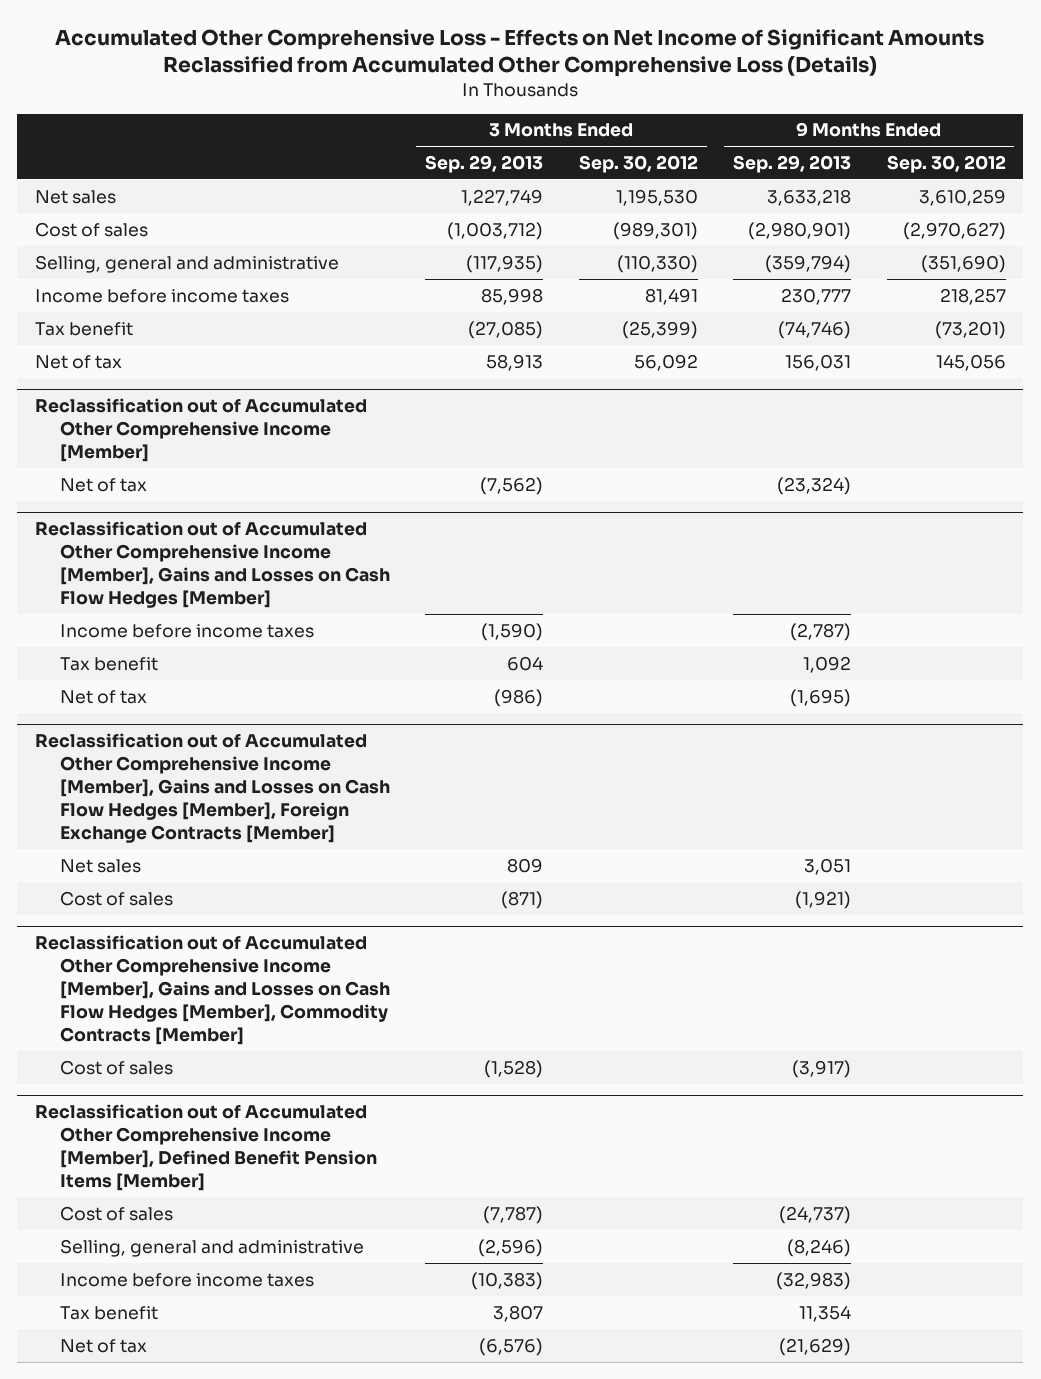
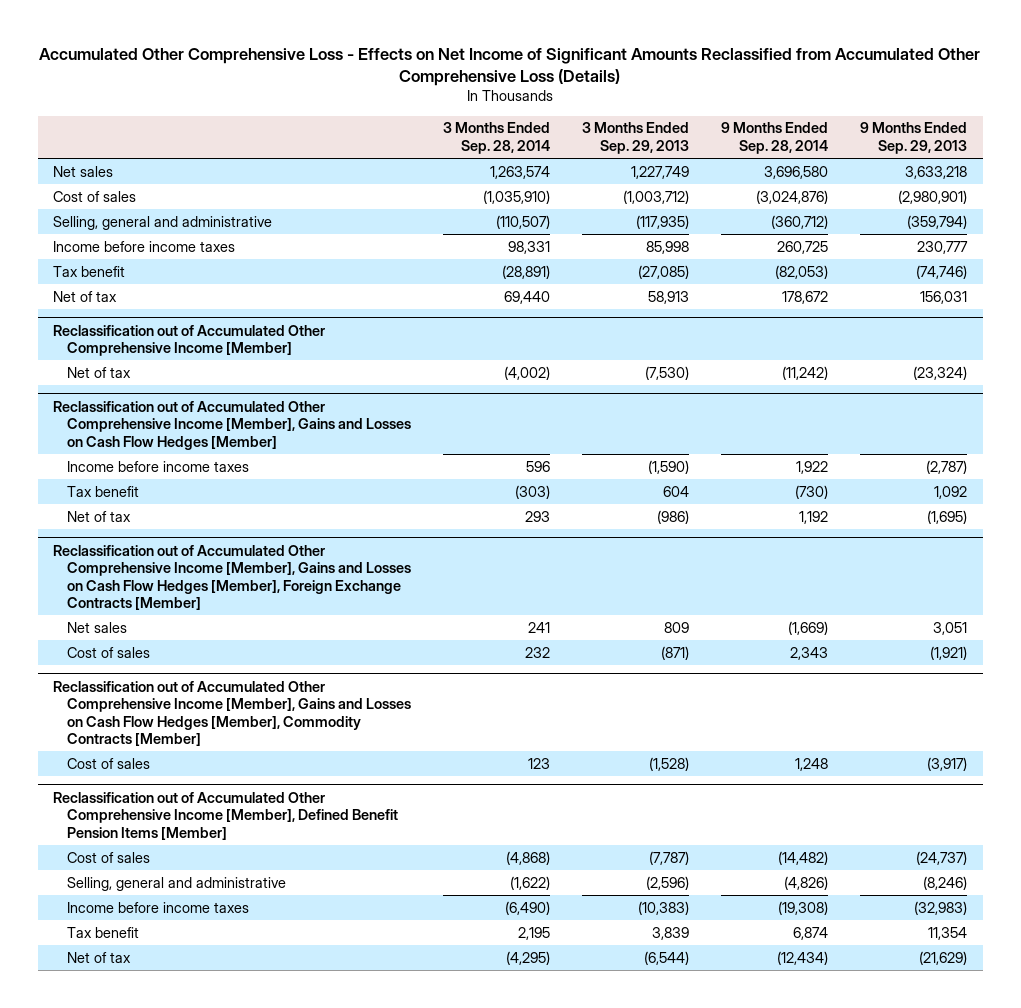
[578,154,698,173] Sep. 30, 2012 -> none
[886,154,1006,173] Sep. 30, 2012 -> none
none -> [443,122,551,154] 3 Months Ended Sep. 28, 2014
none -> [721,122,829,154] 9 Months Ended Sep. 28, 2014
[480,476,544,495] (7,562) -> [645,365,690,380] (7,530)
[493,1304,544,1322] 3,807 -> [652,926,690,940] 3,839
[479,1337,544,1356] (6,576) -> [644,950,690,965] (6,544)

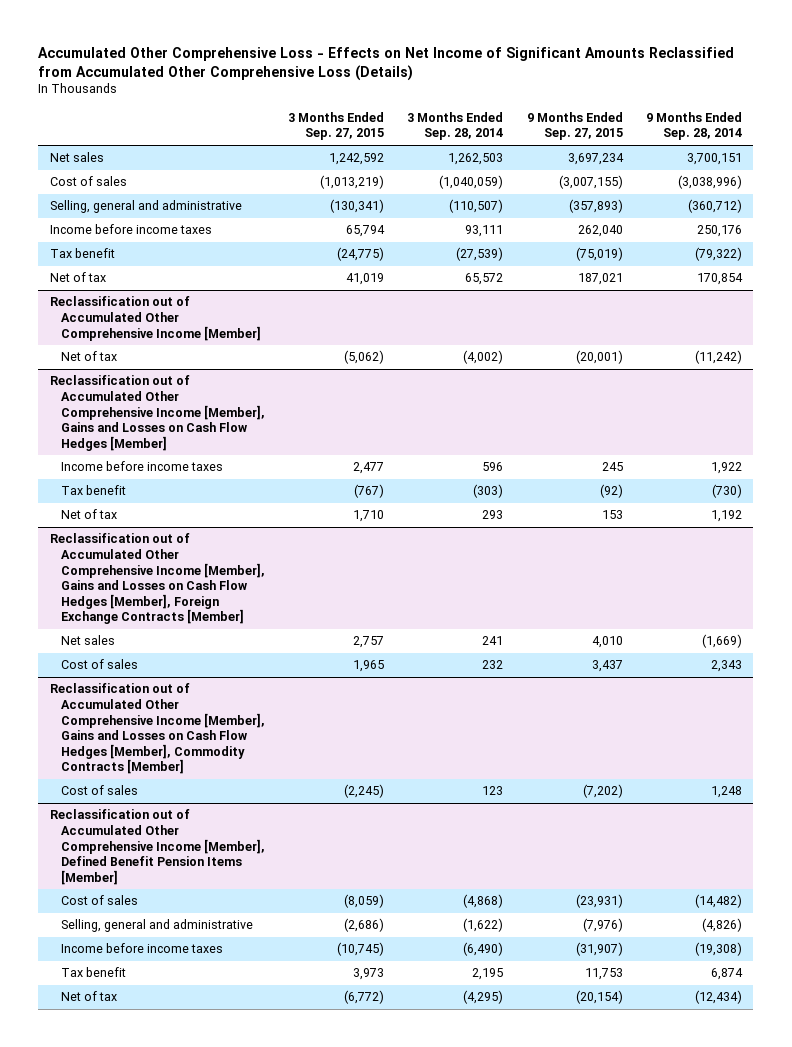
[582,122,690,154] 3 Months Ended Sep. 29, 2013 -> none
[860,122,968,154] 9 Months Ended Sep. 29, 2013 -> none
none -> [288,111,385,141] 3 Months Ended Sep. 27, 2015
none -> [526,111,623,141] 9 Months Ended Sep. 27, 2015
[490,165,551,179] 1,263,574 -> [448,153,504,166] 1,262,503
[764,165,829,179] 3,696,580 -> [686,153,742,166] 3,700,151
[483,189,551,204] (1,035,910) -> [439,175,504,190] (1,040,059)
[756,189,829,204] (3,024,876) -> [677,175,742,190] (3,038,996)
[508,240,551,254] 98,331 -> [465,225,504,238] 93,111
[777,240,829,254] 260,725 -> [696,225,742,238] 250,176
[502,264,551,279] (28,891) -> [456,247,504,262] (27,539)
[775,264,829,279] (82,053) -> [694,247,742,262] (79,322)
[504,290,551,304] 69,440 -> [465,273,504,286] 65,572
[782,290,829,304] 178,672 -> [696,273,743,286] 170,854

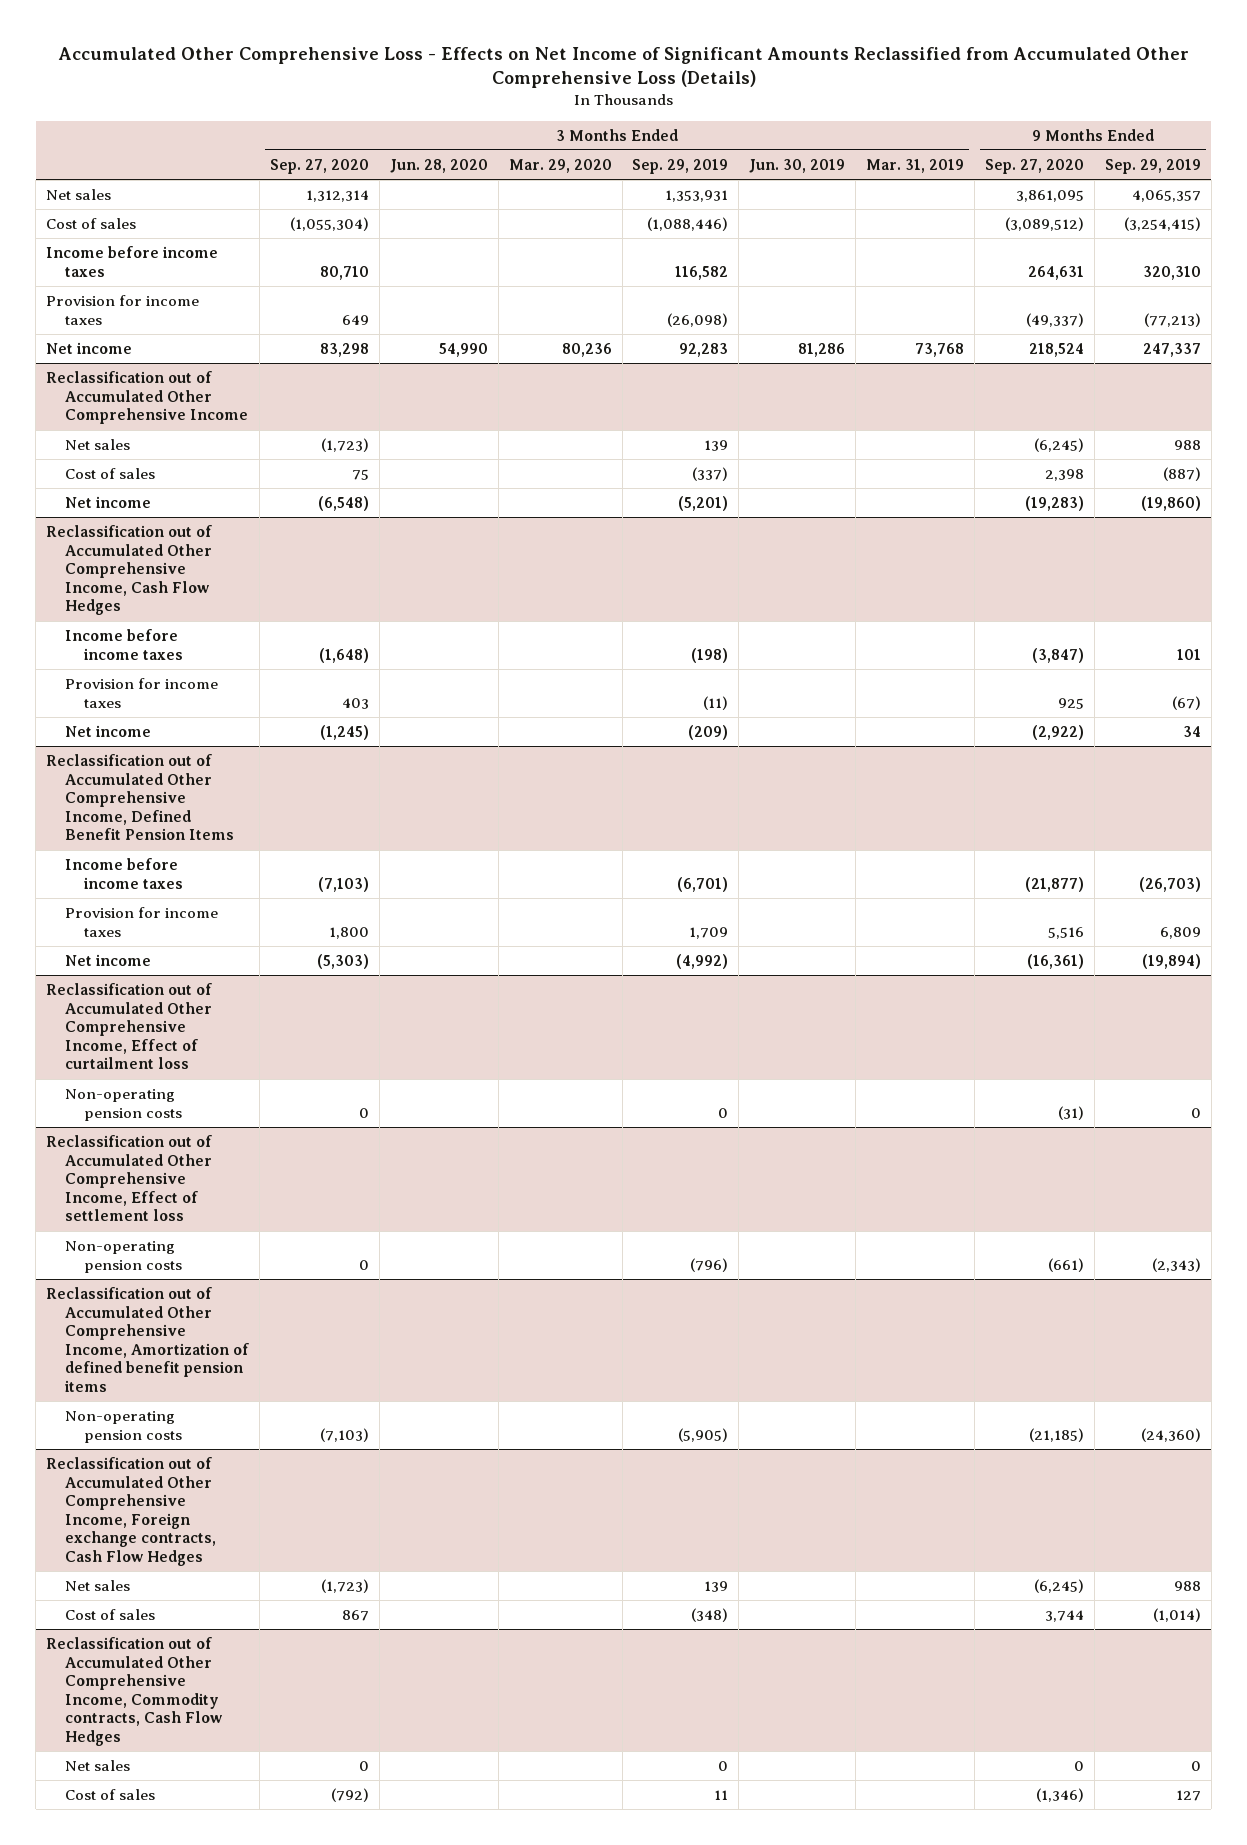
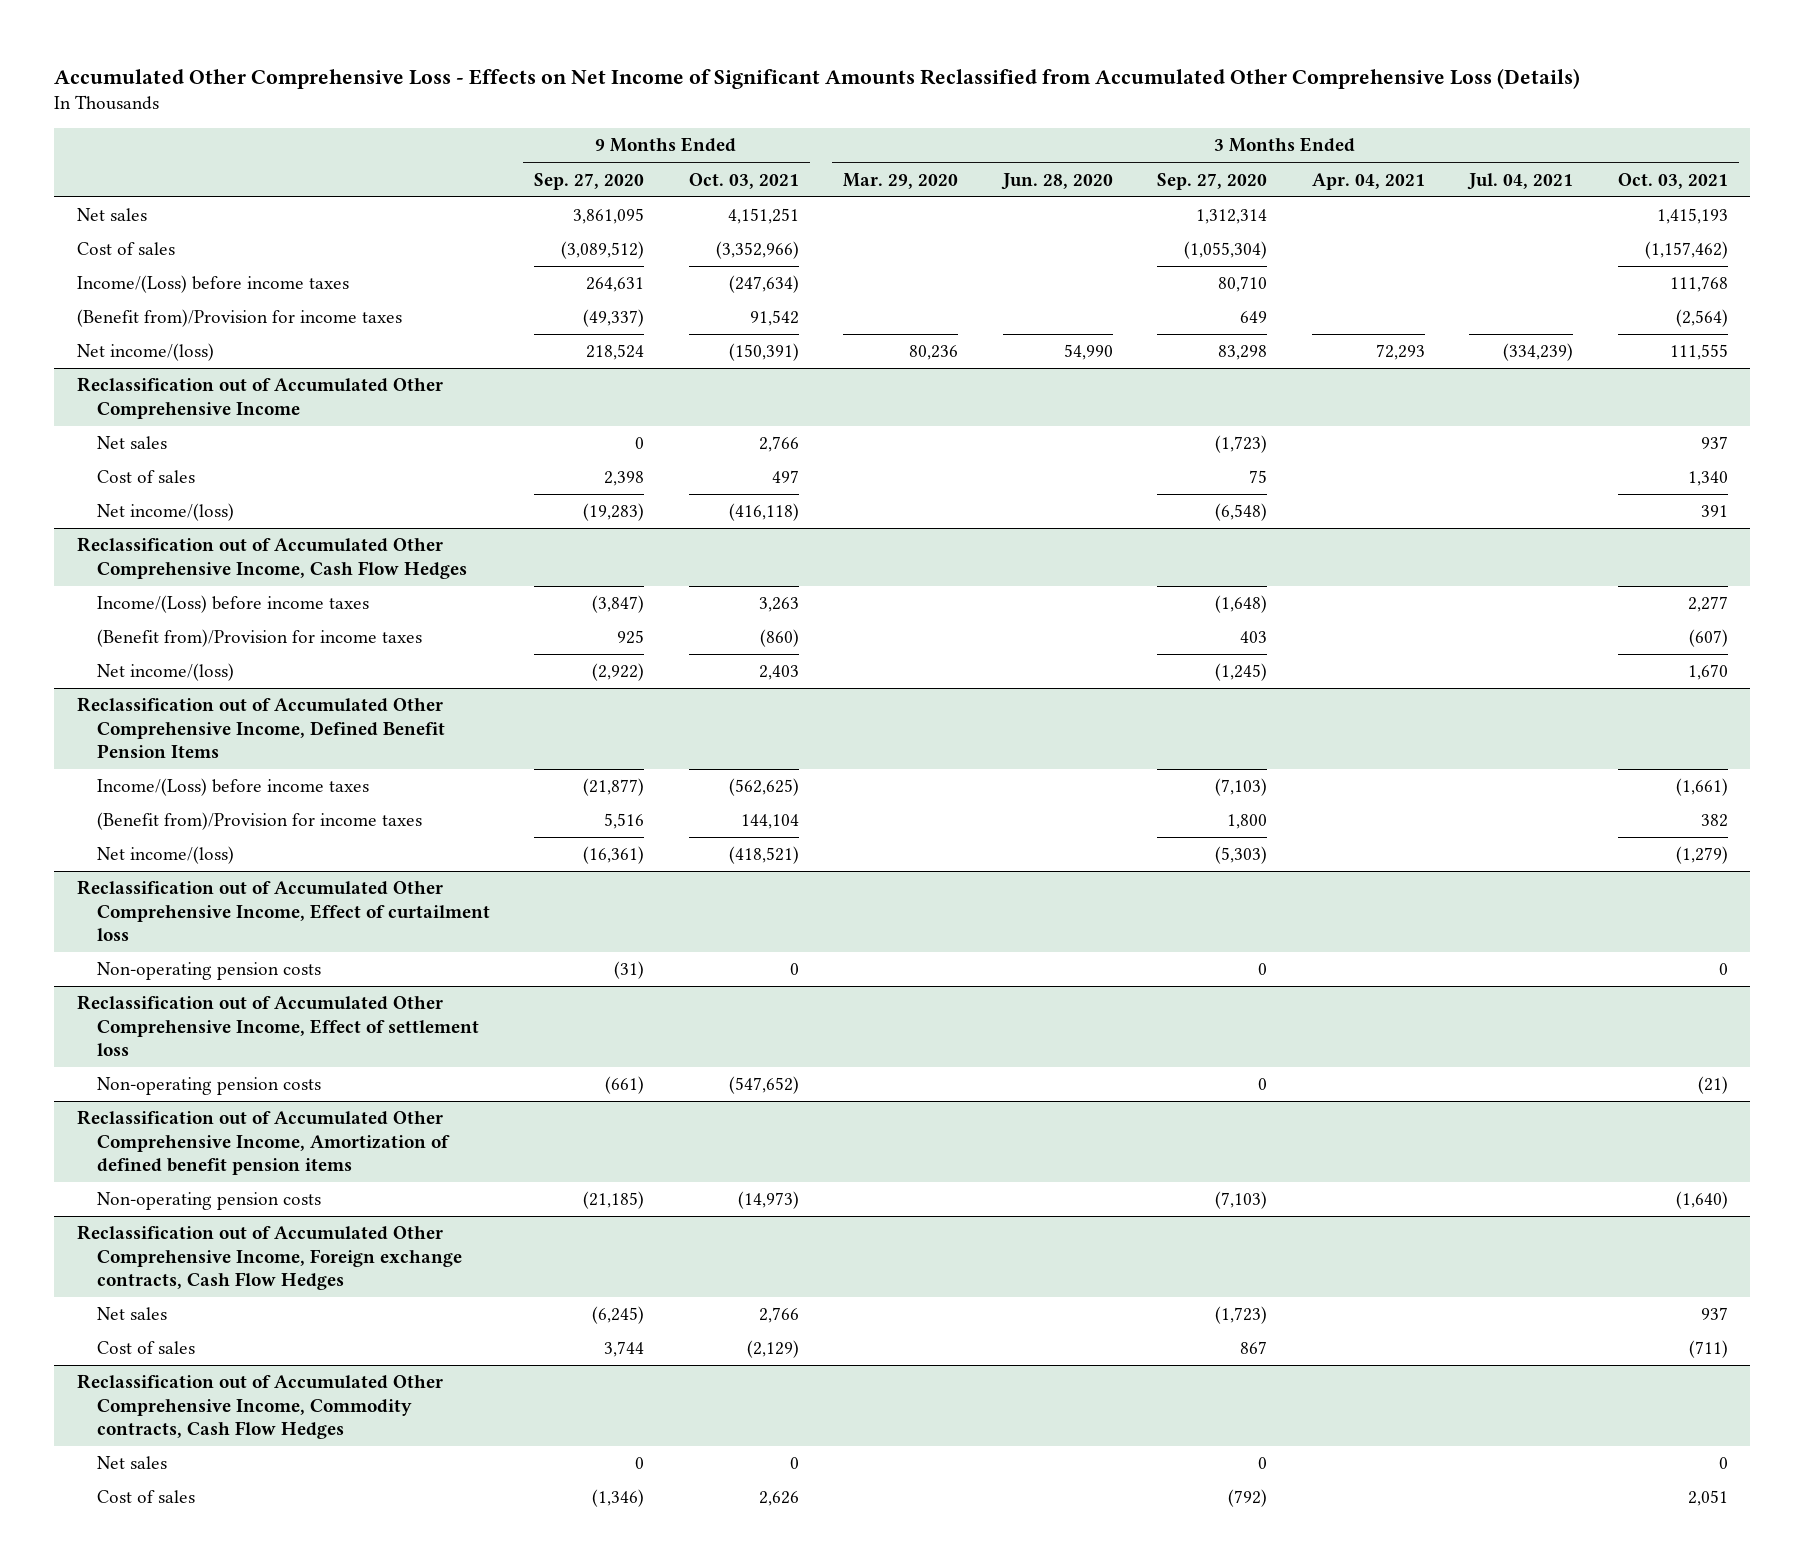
[632,159,729,175] Sep. 29, 2019 -> none
[749,159,846,174] Jun. 30, 2019 -> none
[866,159,965,174] Mar. 31, 2019 -> none
[1104,159,1201,175] Sep. 29, 2019 -> none
none -> [688,172,799,189] Oct. 03, 2021
none -> [1311,172,1425,190] Apr. 04, 2021
none -> [1467,172,1574,190] Jul. 04, 2021
none -> [1617,172,1728,189] Oct. 03, 2021
[46,246,219,277] Income before income taxes -> [76,275,349,294] Income/(Loss) before income taxes
[46,295,200,325] Provision for income taxes -> [76,309,402,328] (Benefit from)/Provision for income taxes
[46,342,133,355] Net income -> [76,343,214,362] Net income/(loss)
[1034,438,1085,453] (6,245) -> [635,437,645,450] 0
[65,496,152,509] Net income -> [96,503,234,522] Net income/(loss)
[65,629,183,660] Income before income taxes -> [96,595,369,614] Income/(Loss) before income taxes
[65,678,219,708] Provision for income taxes -> [96,629,422,648] (Benefit from)/Provision for income taxes
[65,725,152,738] Net income -> [96,663,234,682] Net income/(loss)
[65,858,183,889] Income before income taxes -> [96,778,369,797] Income/(Loss) before income taxes
[65,907,219,937] Provision for income taxes -> [96,812,422,831] (Benefit from)/Provision for income taxes
[65,954,152,967] Net income -> [96,846,234,865] Net income/(loss)

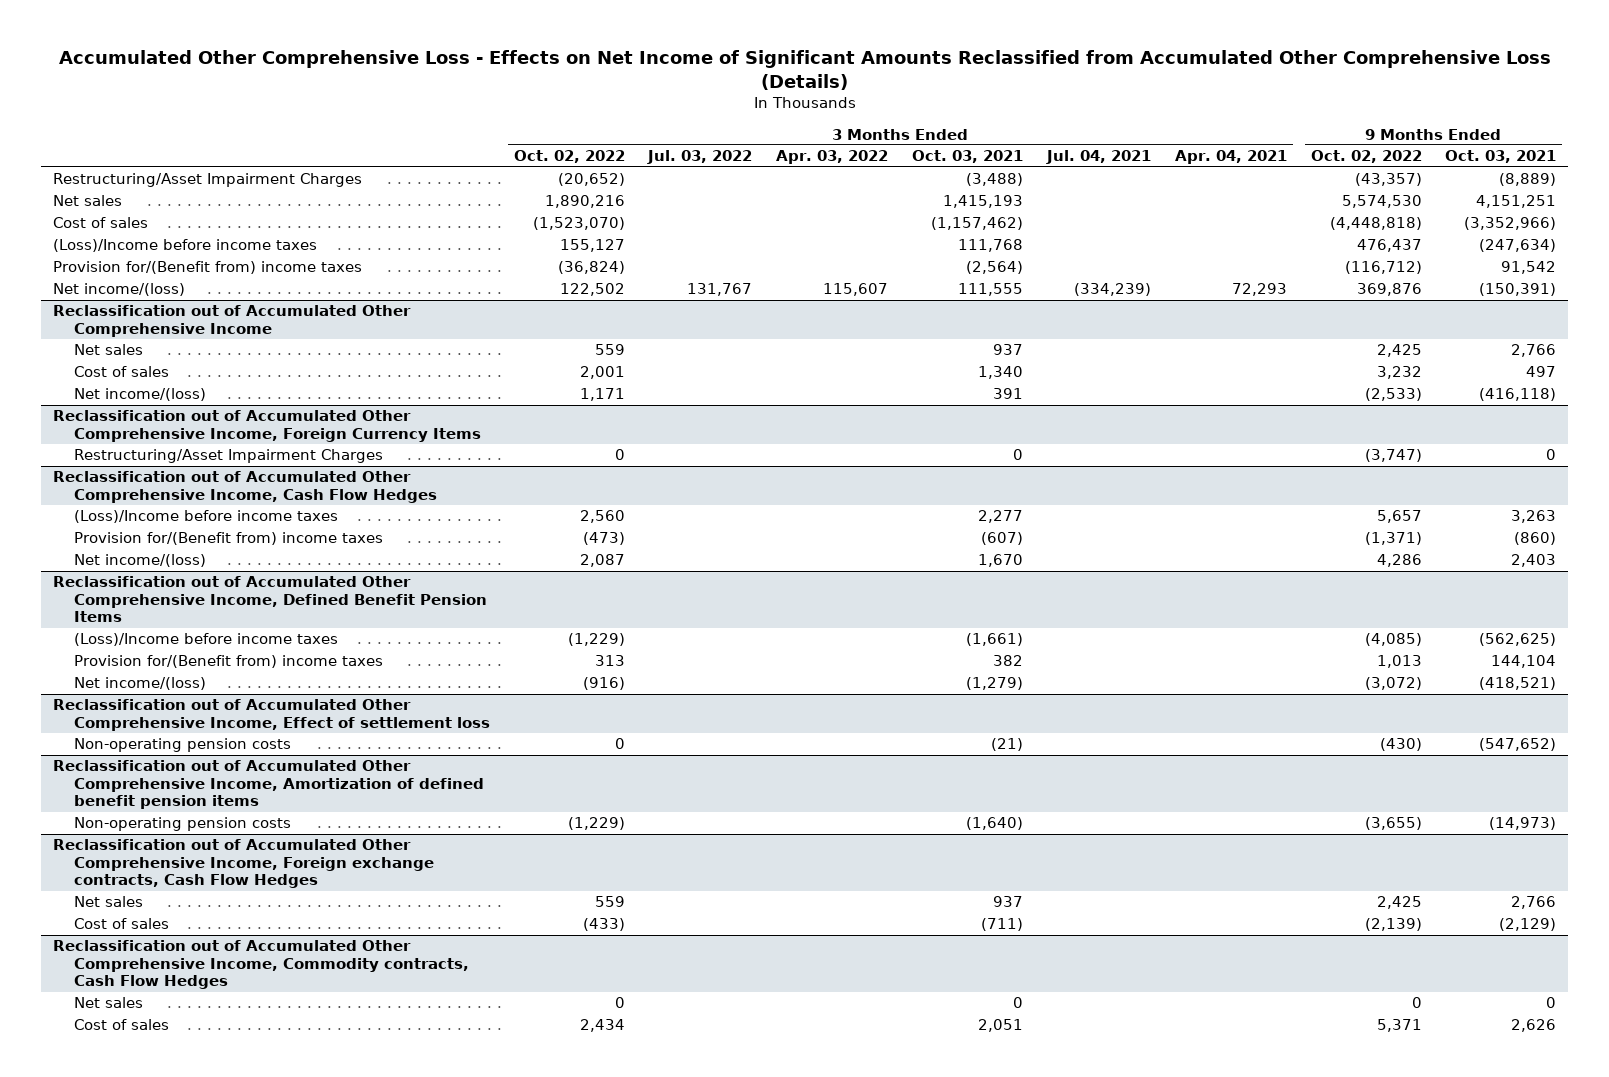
[534,172,645,190] Sep. 27, 2020 -> none
[843,172,959,189] Mar. 29, 2020 -> none
[1000,172,1113,190] Jun. 28, 2020 -> none
[1157,172,1268,190] Sep. 27, 2020 -> none
none -> [513,150,625,164] Oct. 02, 2022
none -> [647,150,753,165] Jul. 03, 2022
none -> [776,150,889,165] Apr. 03, 2022
none -> [1310,150,1422,164] Oct. 02, 2022
none -> [53,173,363,188] Restructuring/Asset Impairment Charges
[76,275,349,294] Income/(Loss) before income taxes -> [53,239,318,253] (Loss)/Income before income taxes
[76,309,402,328] (Benefit from)/Provision for income taxes -> [53,261,363,275] Provision for/(Benefit from) income taxes
none -> [53,410,481,442] Reclassification out of Accumulated Other Comprehensive Income, Foreign Currency Items
none -> [73,449,383,464] Restructuring/Asset Impairment Charges
[96,595,369,614] Income/(Loss) before income taxes -> [73,510,338,524] (Loss)/Income before income taxes
[96,629,422,648] (Benefit from)/Provision for income taxes -> [73,532,383,546] Provision for/(Benefit from) income taxes
[96,778,369,797] Income/(Loss) before income taxes -> [73,633,338,647] (Loss)/Income before income taxes
[96,812,422,831] (Benefit from)/Provision for income taxes -> [73,655,383,669] Provision for/(Benefit from) income taxes
[76,880,490,942] Reclassification out of Accumulated Other Comprehensive Income, Effect of curtailment loss -> none
[96,962,321,981] Non-operating pension costs -> none

